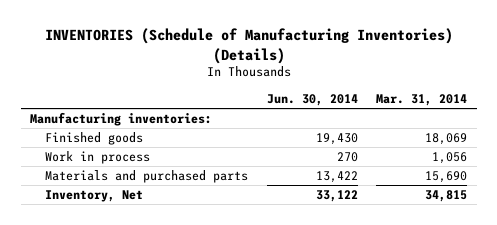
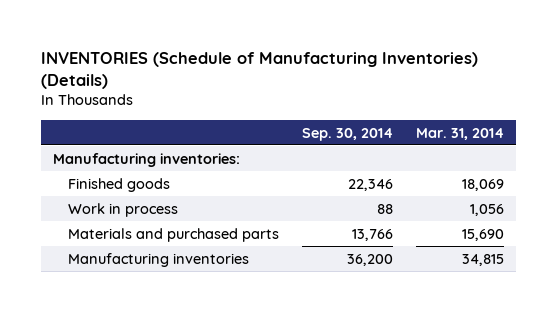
[266,93,358,106] Jun. 30, 2014 -> none
none -> [302,127,394,141] Sep. 30, 2014
[45,190,144,203] Inventory, Net -> [68,252,250,267] Manufacturing inventories

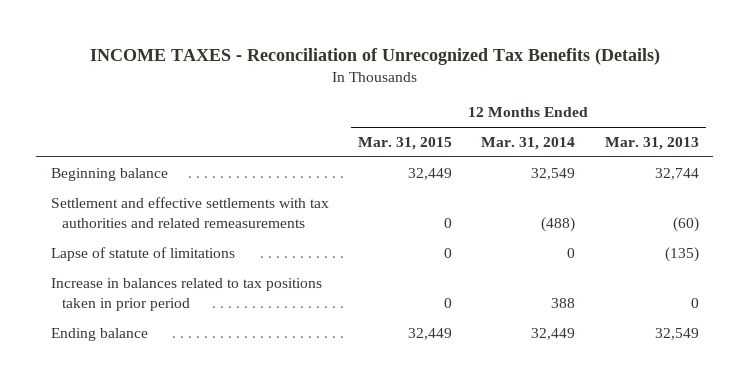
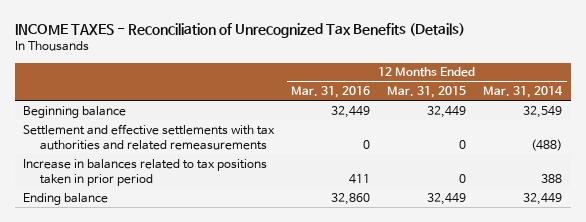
[604,137,699,151] Mar. 31, 2013 -> none
none -> [291,86,371,99] Mar. 31, 2016
[50,246,235,261] Lapse of statute of limitations -> none

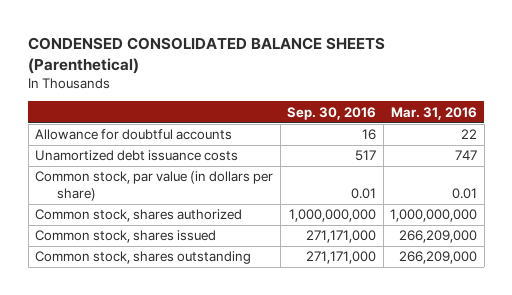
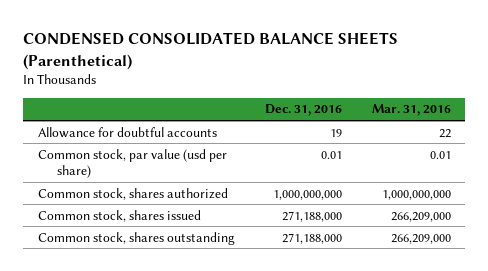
[287,106,377,120] Sep. 30, 2016 -> none
none -> [264,104,342,117] Dec. 31, 2016
[35,150,239,162] Unamortized debt issuance costs -> none
[35,171,274,202] Common stock, par value (in dollars per share) -> [37,148,227,178] Common stock, par value (usd per share)

